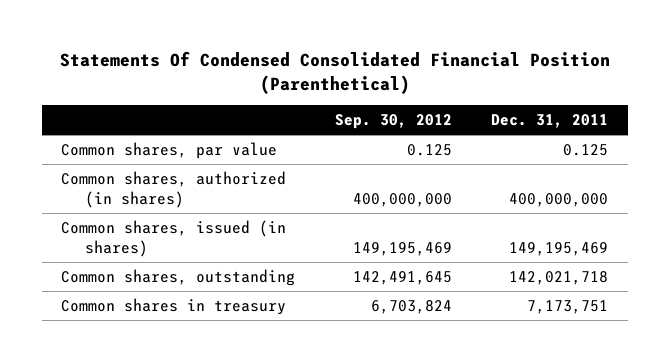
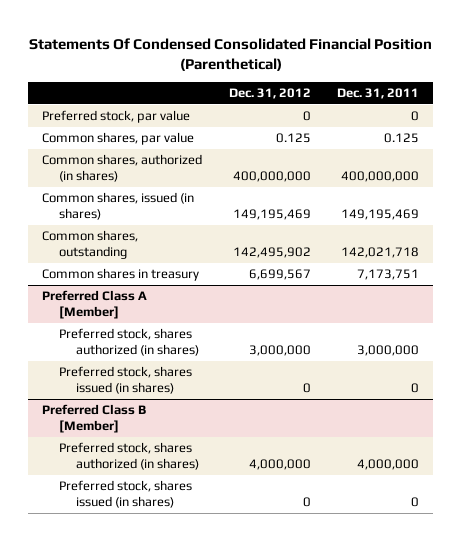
[334,113,452,129] Sep. 30, 2012 -> none
none -> [228,88,311,100] Dec. 31, 2012
none -> [41,110,190,124] Preferred stock, par value
none -> [41,290,147,320] Preferred Class A [Member]
none -> [58,328,200,357] Preferred stock, shares authorized (in shares)
none -> [58,366,192,395] Preferred stock, shares issued (in shares)
none -> [41,404,146,434] Preferred Class B [Member]
none -> [58,442,200,471] Preferred stock, shares authorized (in shares)
none -> [58,480,192,509] Preferred stock, shares issued (in shares)

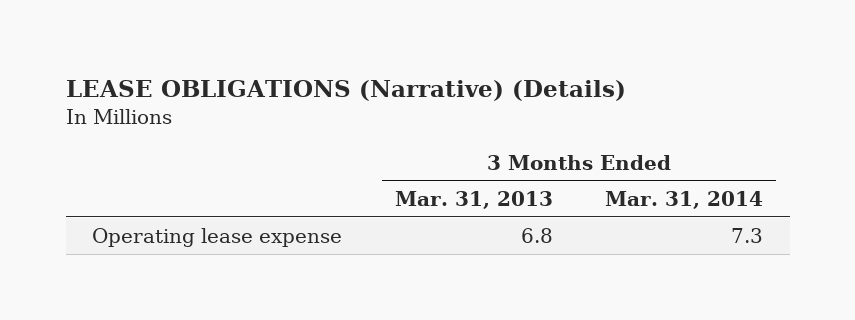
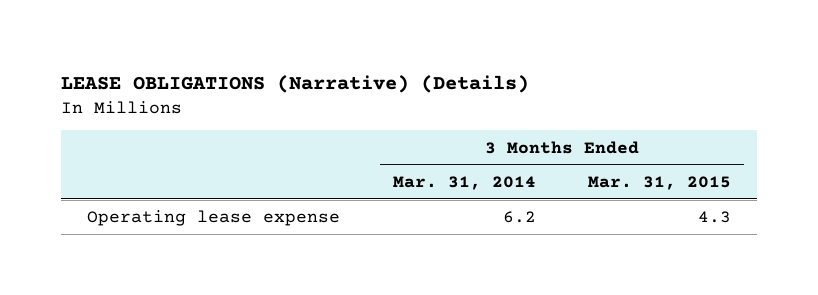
[394,190,553,209] Mar. 31, 2013 -> none
none -> [588,176,732,191] Mar. 31, 2015
[731,228,764,244] 7.3 -> [502,211,536,224] 6.2

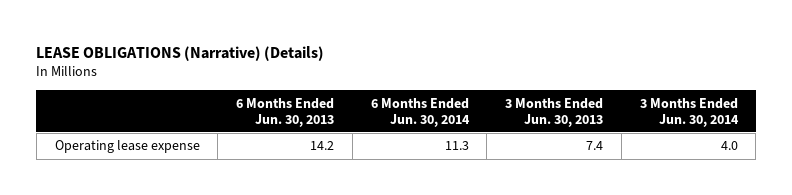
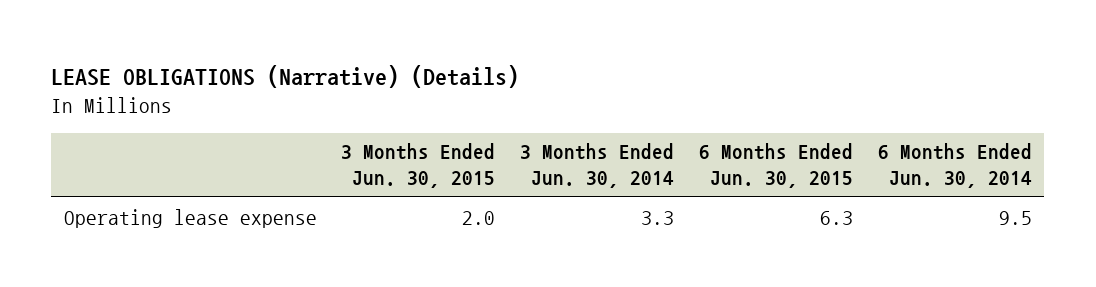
[236,97,335,127] 6 Months Ended Jun. 30, 2013 -> none
[505,97,604,127] 3 Months Ended Jun. 30, 2013 -> none
none -> [341,143,496,189] 3 Months Ended Jun. 30, 2015
none -> [699,143,854,189] 6 Months Ended Jun. 30, 2015
[444,141,469,151] 11.3 -> [998,210,1032,225] 9.5
[720,141,738,151] 4.0 -> [641,210,675,225] 3.3

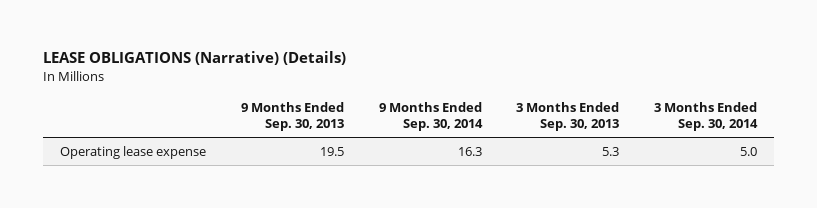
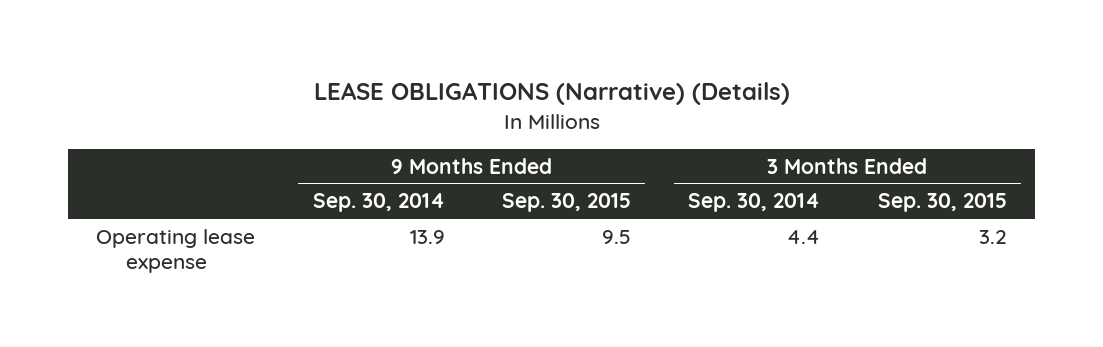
[240,101,344,132] 9 Months Ended Sep. 30, 2013 -> none
[516,101,620,132] 3 Months Ended Sep. 30, 2013 -> none
none -> [502,193,632,213] Sep. 30, 2015
none -> [877,193,1007,213] Sep. 30, 2015
[457,147,482,157] 16.3 -> [409,229,445,244] 13.9
[740,147,758,157] 5.0 -> [787,229,821,244] 4.4

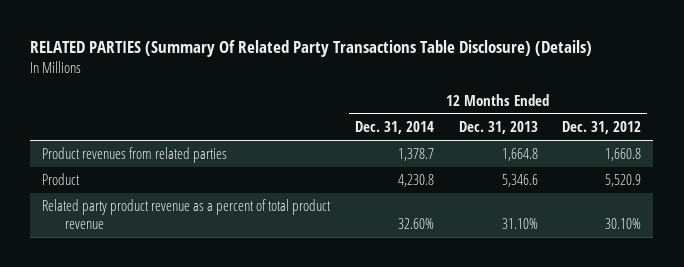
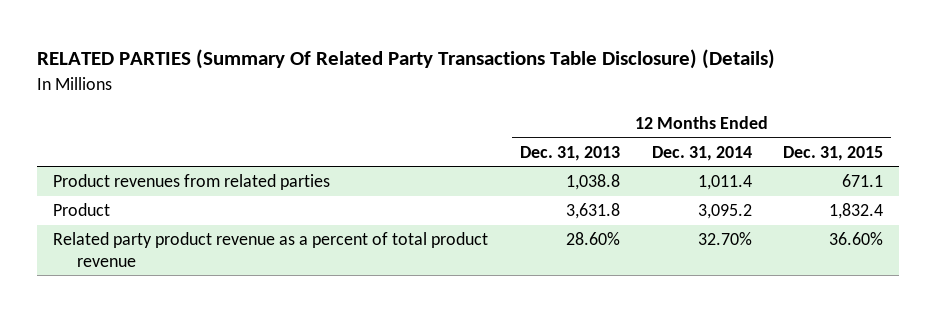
[562,121,642,135] Dec. 31, 2012 -> none
none -> [783,145,884,161] Dec. 31, 2015
[397,148,434,162] 1,378.7 -> [697,175,752,191] 1,011.4
[501,148,538,162] 1,664.8 -> [565,174,620,191] 1,038.8
[397,174,434,188] 4,230.8 -> [697,204,752,220] 3,095.2
[501,174,538,188] 5,346.6 -> [565,203,620,220] 3,631.8
[397,218,434,230] 32.60% -> [697,232,752,246] 32.70%
[501,218,538,230] 31.10% -> [565,232,620,246] 28.60%

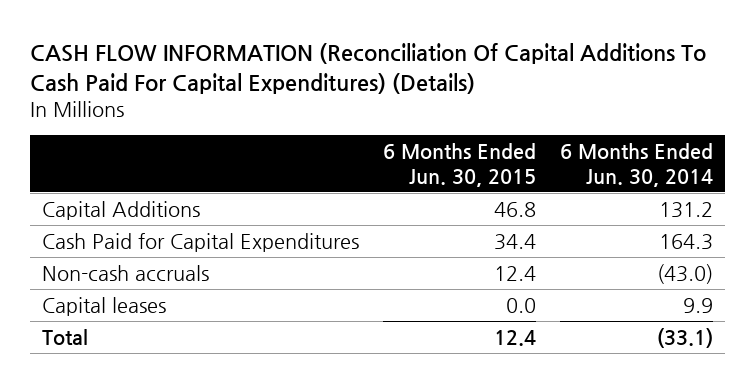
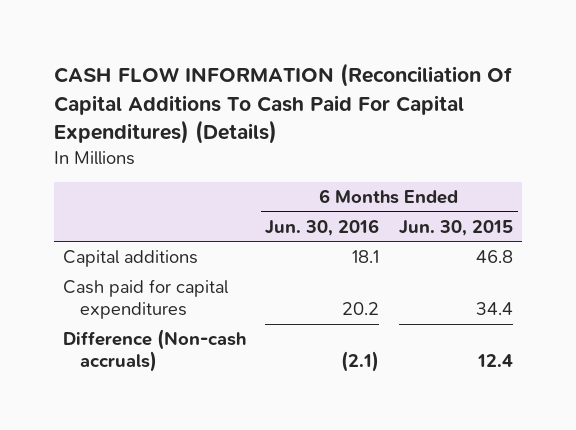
[559,142,713,187] 6 Months Ended Jun. 30, 2014 -> none
none -> [265,218,380,236] Jun. 30, 2016
[41,264,209,281] Non-cash accruals -> none
[41,296,166,316] Capital leases -> none
[41,200,200,220] Capital Additions -> [63,250,199,268] Capital additions
[41,232,359,252] Cash Paid for Capital Expenditures -> [63,279,229,320] Cash paid for capital expenditures
[41,328,88,345] Total -> [63,329,247,373] Difference (Non-cash accruals)

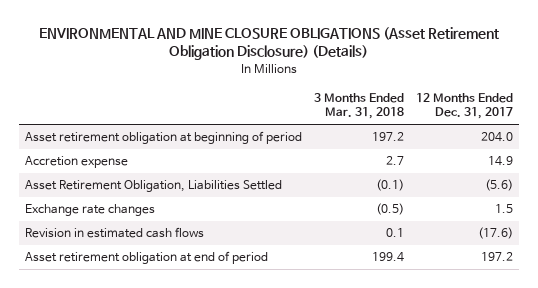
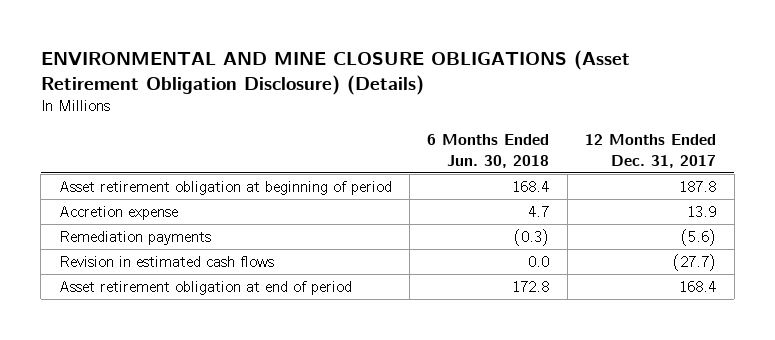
[313,92,404,120] 3 Months Ended Mar. 31, 2018 -> none
none -> [427,134,550,168] 6 Months Ended Jun. 30, 2018
[24,204,155,217] Exchange rate changes -> none
[481,132,514,143] 204.0 -> [679,180,717,192] 187.8
[488,156,514,167] 14.9 -> [687,205,717,217] 13.9
[24,180,282,193] Asset Retirement Obligation, Liabilities Settled -> [58,230,211,245] Remediation payments
[478,227,514,240] (17.6) -> [673,253,717,271] (27.7)
[481,252,514,262] 197.2 -> [679,280,717,292] 168.4

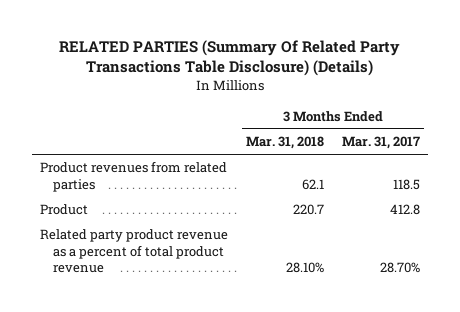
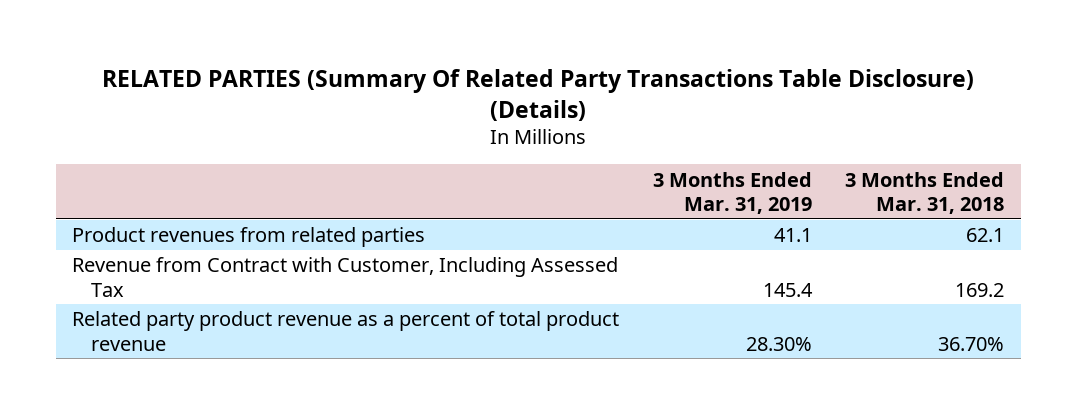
[341,136,420,150] Mar. 31, 2017 -> none
none -> [652,171,812,215] 3 Months Ended Mar. 31, 2019
[40,204,89,216] Product -> none
none -> [72,257,619,297] Revenue from Contract with Customer, Including Assessed Tax
[286,261,325,273] 28.10% -> [938,336,1005,351] 36.70%

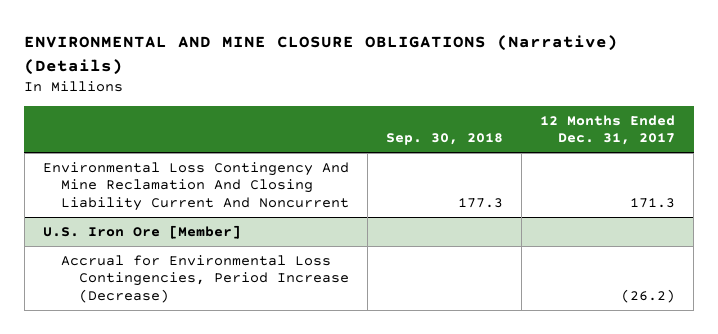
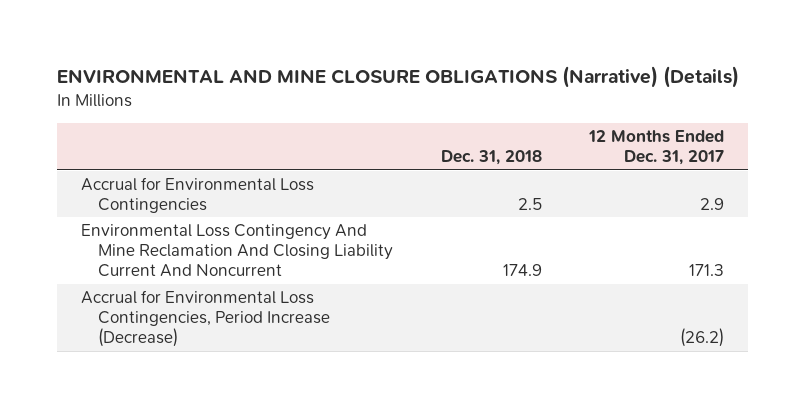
[386,133,504,146] Sep. 30, 2018 -> none
none -> [440,150,542,166] Dec. 31, 2018
none -> [80,176,314,214] Accrual for Environmental Loss Contingencies
[42,224,241,239] U.S. Iron Ore [Member] -> none

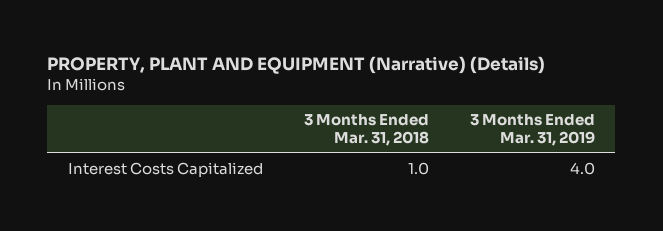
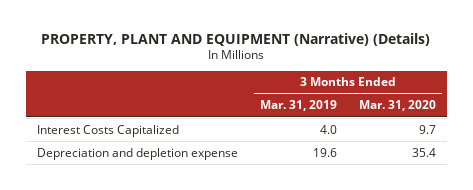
[303,114,429,147] 3 Months Ended Mar. 31, 2018 -> none
none -> [359,100,437,112] Mar. 31, 2020
none -> [36,147,238,160] Depreciation and depletion expense

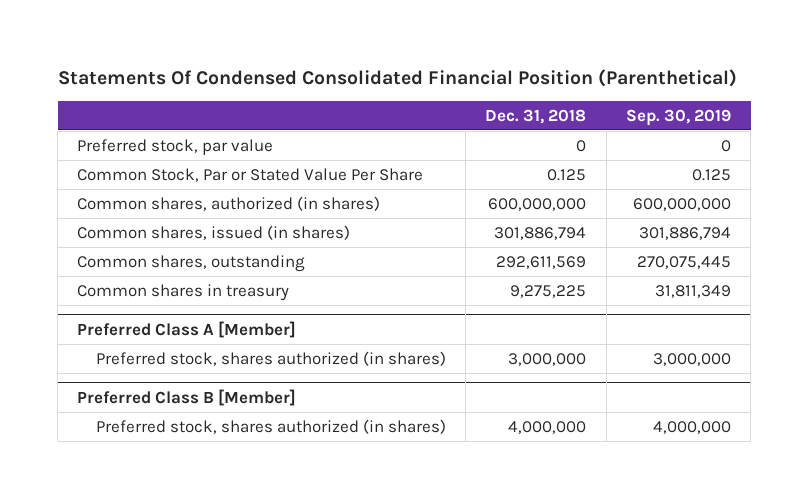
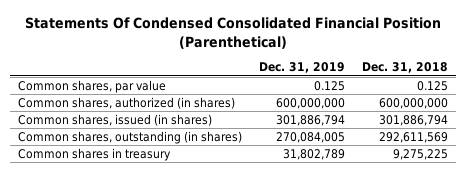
[626,108,732,126] Sep. 30, 2019 -> none
none -> [259,62,346,74] Dec. 31, 2019
[77,138,274,155] Preferred stock, par value -> none
[77,167,424,182] Common Stock, Par or Stated Value Per Share -> [18,79,167,93] Common shares, par value
[77,254,306,272] Common shares, outstanding -> [18,130,243,144] Common shares, outstanding (in shares)
[77,320,297,338] Preferred Class A [Member] -> none
[95,350,446,366] Preferred stock, shares authorized (in shares) -> none
[77,388,297,406] Preferred Class B [Member] -> none
[95,418,446,434] Preferred stock, shares authorized (in shares) -> none

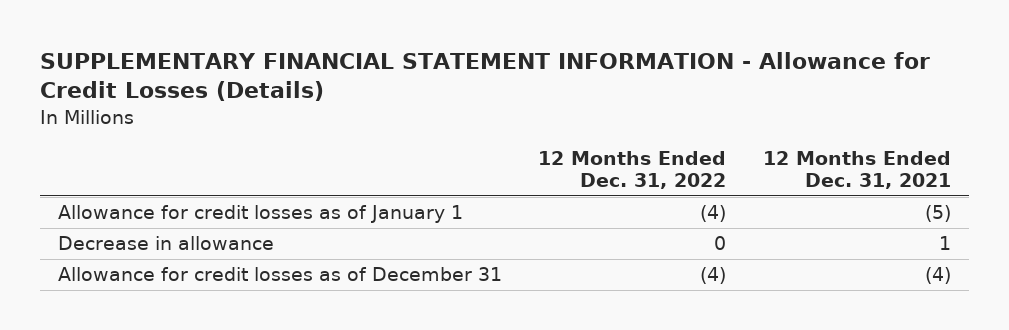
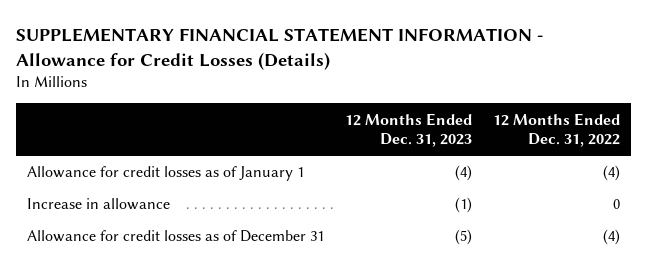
[762,151,951,190] 12 Months Ended Dec. 31, 2021 -> none
none -> [344,112,472,148] 12 Months Ended Dec. 31, 2023
[58,236,275,251] Decrease in allowance -> [26,198,170,211] Increase in allowance

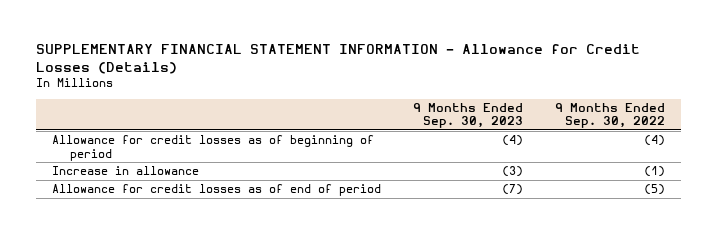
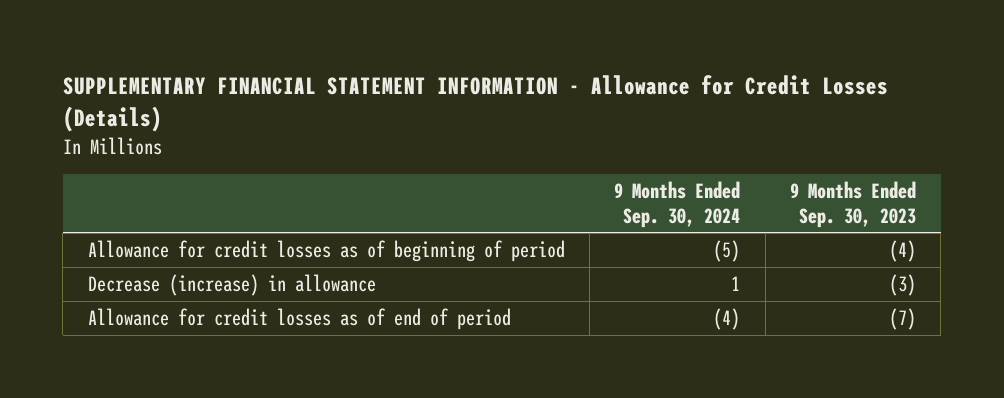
[555,103,666,129] 9 Months Ended Sep. 30, 2022 -> none
none -> [614,181,741,228] 9 Months Ended Sep. 30, 2024
[52,166,200,176] Increase in allowance -> [87,274,376,297] Decrease (increase) in allowance

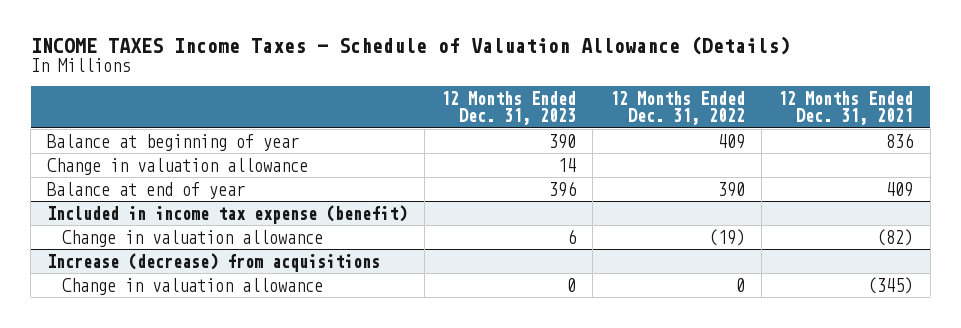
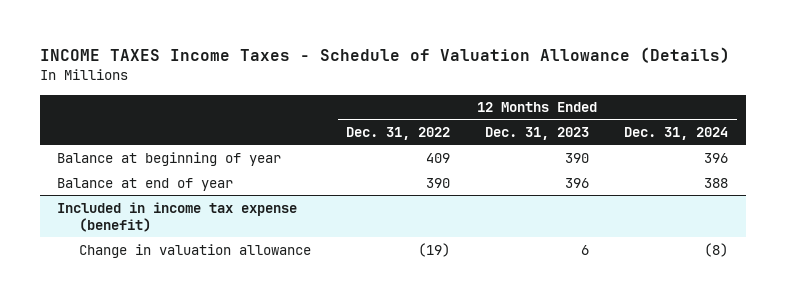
[778,90,914,126] 12 Months Ended Dec. 31, 2021 -> none
none -> [624,126,729,140] Dec. 31, 2024
[47,157,309,175] Change in valuation allowance -> none
[47,252,381,272] Increase (decrease) from acquisitions -> none
[62,277,324,295] Change in valuation allowance -> none

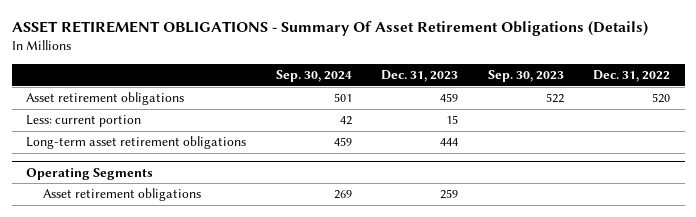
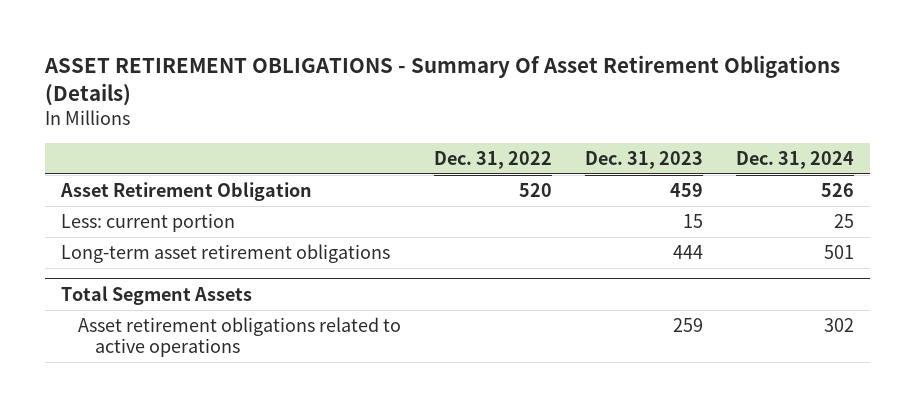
[275,70,352,83] Sep. 30, 2024 -> none
[487,70,564,83] Sep. 30, 2023 -> none
none -> [735,150,854,169] Dec. 31, 2024
[26,92,185,106] Asset retirement obligations -> [60,182,313,202] Asset Retirement Obligation
[26,167,154,180] Operating Segments -> [61,285,253,305] Total Segment Assets
[43,188,202,202] Asset retirement obligations -> [78,317,402,358] Asset retirement obligations related to active operations

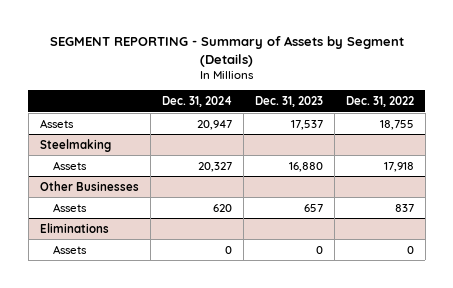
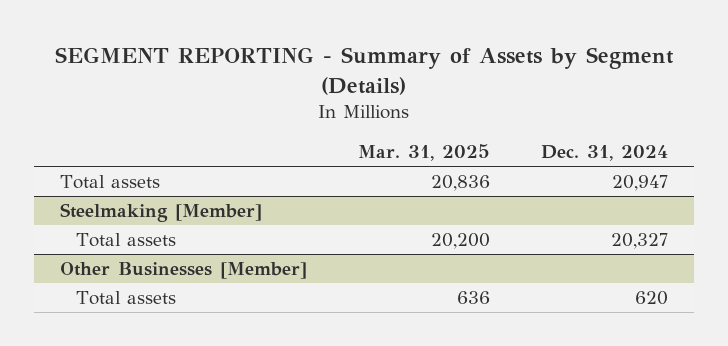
[254,96,323,108] Dec. 31, 2023 -> none
[345,96,414,108] Dec. 31, 2022 -> none
none -> [358,144,491,162] Mar. 31, 2025
[39,222,109,233] Eliminations -> none
[52,244,87,254] Assets -> none
[39,118,74,128] Assets -> [59,175,160,190] Total assets
[39,138,111,152] Steelmaking -> [59,203,262,223] Steelmaking [Member]
[52,160,87,170] Assets -> [75,233,176,248] Total assets
[39,180,139,191] Other Businesses -> [59,262,307,280] Other Businesses [Member]
[52,202,87,212] Assets -> [75,291,176,306] Total assets

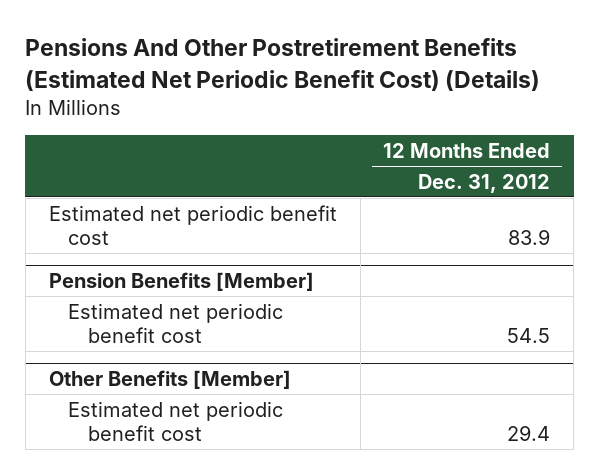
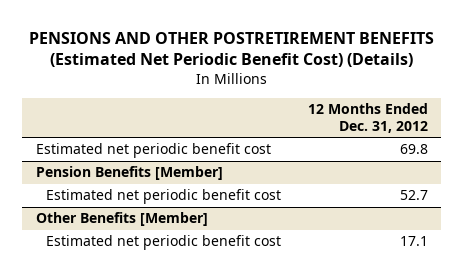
[25,38,541,91] Pensions And Other Postretirement Benefits (Estimated Net Periodic Benefit Cost) (Details) -> [28,31,434,68] PENSIONS AND OTHER POSTRETIREMENT BENEFITS (Estimated Net Periodic Benefit Cost) (Details)
[508,229,551,246] 83.9 -> [399,144,428,155] 69.8
[507,328,551,344] 54.5 -> [399,190,428,201] 52.7
[507,425,551,442] 29.4 -> [399,236,428,247] 17.1

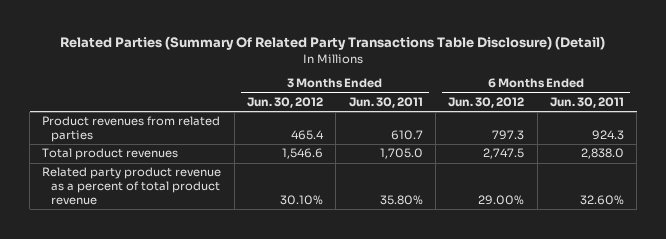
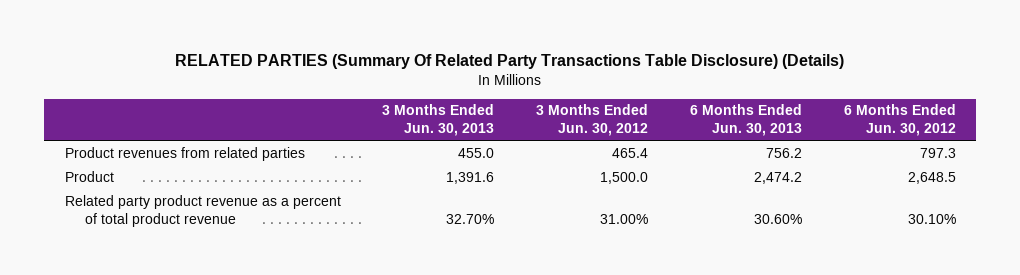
[60,36,606,51] Related Parties (Summary Of Related Party Transactions Table Disclosure) (Detail) -> [175,53,845,69] RELATED PARTIES (Summary Of Related Party Transactions Table Disclosure) (Details)
[348,97,423,109] Jun. 30, 2011 -> none
[549,97,624,109] Jun. 30, 2011 -> none
none -> [382,104,495,137] 3 Months Ended Jun. 30, 2013
none -> [689,104,802,137] 6 Months Ended Jun. 30, 2013
[42,148,179,161] Total product revenues -> [64,170,114,182] Product
[281,148,323,160] 1,546.6 -> [600,171,649,184] 1,500.0
[483,148,525,160] 2,747.5 -> [907,171,956,184] 2,648.5
[279,194,323,205] 30.10% -> [600,213,649,224] 31.00%
[478,194,525,205] 29.00% -> [907,213,956,224] 30.10%

